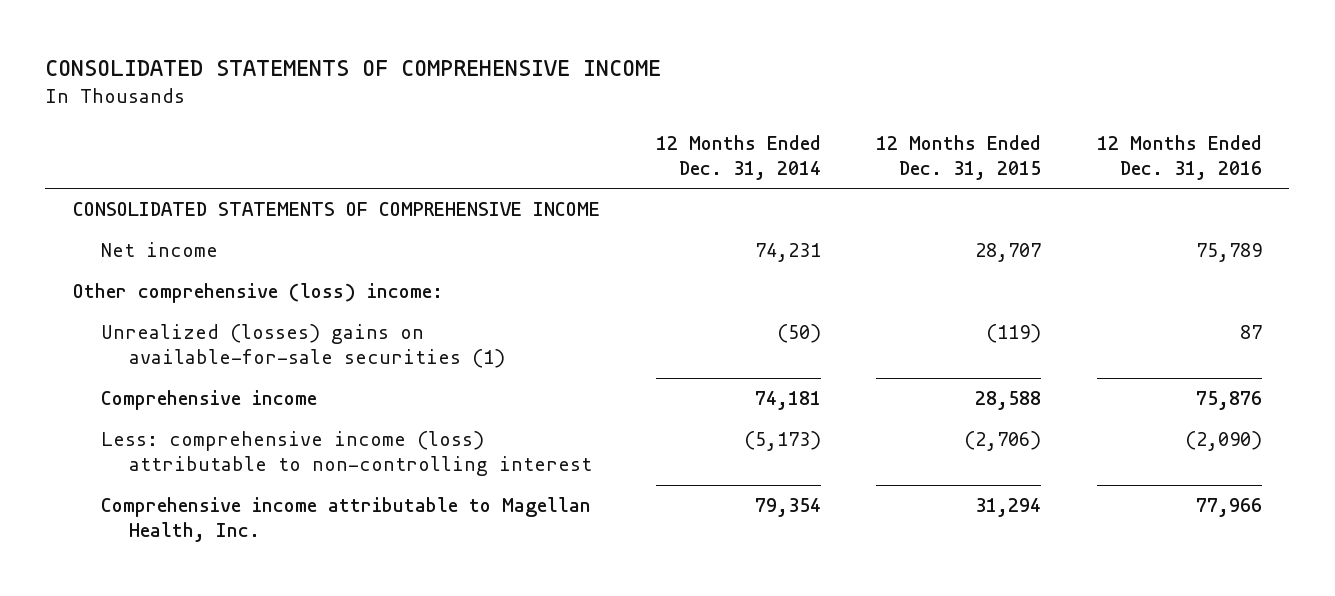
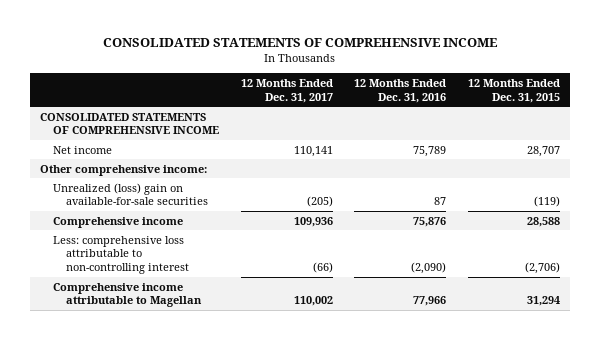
[655,134,821,180] 12 Months Ended Dec. 31, 2014 -> none
none -> [240,78,333,103] 12 Months Ended Dec. 31, 2017
[73,283,444,304] Other comprehensive (loss) income: -> [40,164,208,176] Other comprehensive income:
[101,324,506,369] Unrealized (losses) gains on available-for-sale securities (1) -> [53,182,209,206] Unrealized (loss) gain on available-for-sale securities
[101,431,593,477] Less: comprehensive income (loss) attributable to non-controlling interest -> [53,235,190,275] Less: comprehensive loss attributable to non-controlling interest
[101,497,592,543] Comprehensive income attributable to Magellan Health, Inc. -> [53,282,203,308] Comprehensive income attributable to Magellan

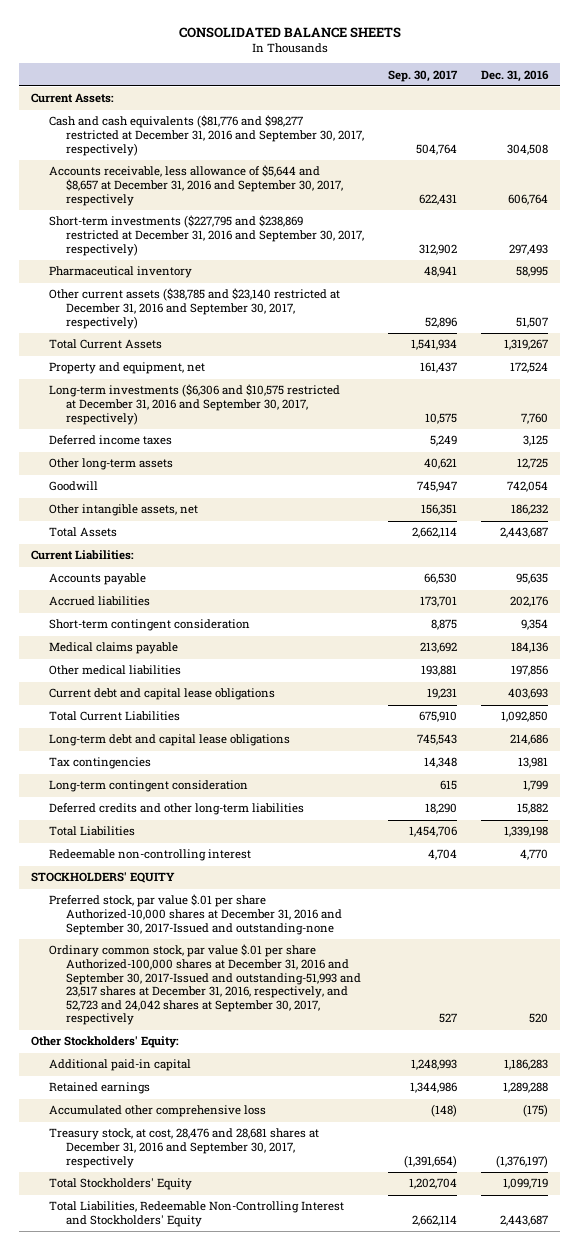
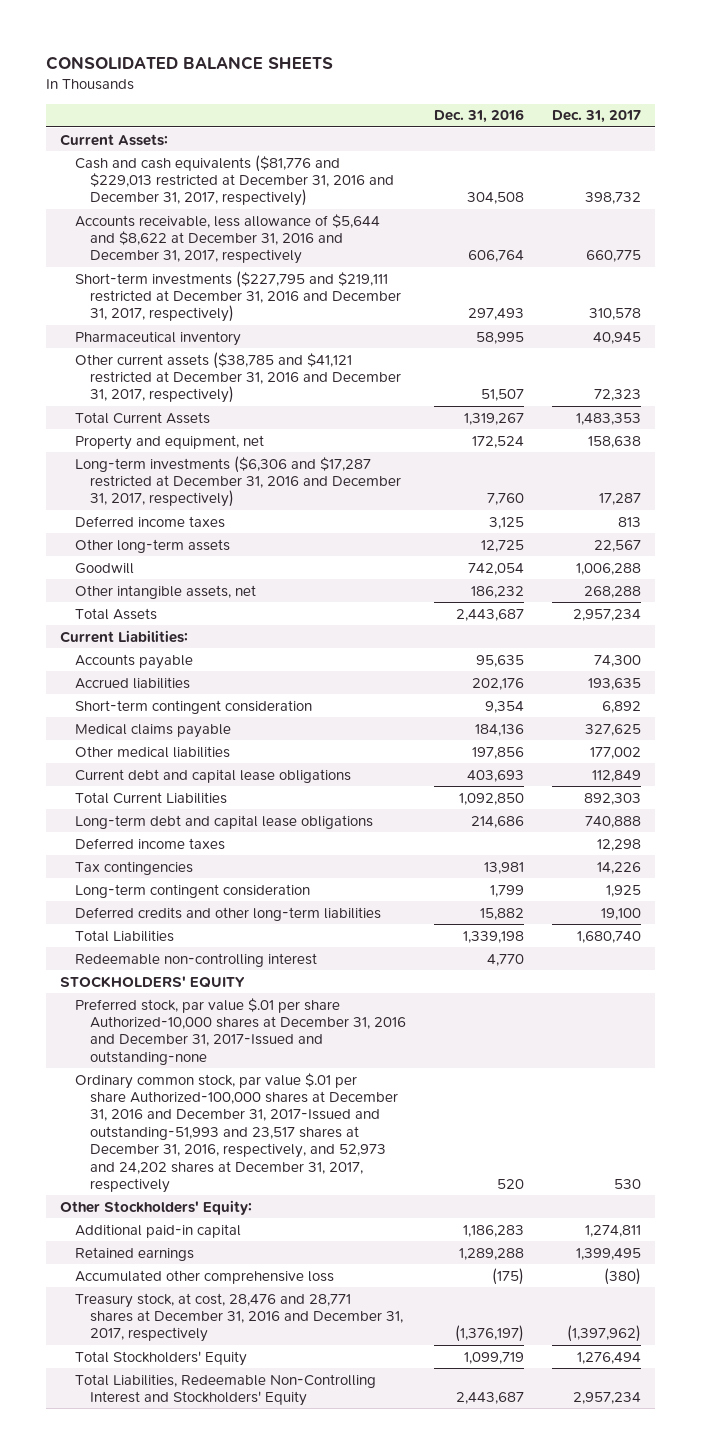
[388,69,459,82] Sep. 30, 2017 -> none
none -> [552,110,642,124] Dec. 31, 2017
[48,115,365,156] Cash and cash equivalents ($81,776 and $98,277 restricted at December 31, 2016 and September 30, 2017, respectively) -> [74,154,395,207] Cash and cash equivalents ($81,776 and $229,013 restricted at December 31, 2016 and December 31, 2017, respectively)
[48,165,344,206] Accounts receivable, less allowance of $5,644 and $8,657 at December 31, 2016 and September 30, 2017, respectively -> [74,213,380,265] Accounts receivable, less allowance of $5,644 and $8,622 at December 31, 2016 and December 31, 2017, respectively
[48,215,365,256] Short-term investments ($227,795 and $238,869 restricted at December 31, 2016 and September 30, 2017, respectively) -> [74,270,402,323] Short-term investments ($227,795 and $219,111 restricted at December 31, 2016 and December 31, 2017, respectively)
[48,288,340,329] Other current assets ($38,785 and $23,140 restricted at December 31, 2016 and September 30, 2017, respectively) -> [74,351,402,404] Other current assets ($38,785 and $41,121 restricted at December 31, 2016 and December 31, 2017, respectively)
[48,384,340,425] Long-term investments ($6,306 and $10,575 restricted at December 31, 2016 and September 30, 2017, respectively) -> [74,455,402,508] Long-term investments ($6,306 and $17,287 restricted at December 31, 2016 and December 31, 2017, respectively)
none -> [74,837,225,850] Deferred income taxes
[48,894,343,935] Preferred stock, par value $.01 per share Authorized-10,000 shares at December 31, 2016 and September 30, 2017-Issued and outstanding-none -> [74,997,407,1065] Preferred stock, par value $.01 per share Authorized-10,000 shares at December 31, 2016 and December 31, 2017-Issued and outstanding-none
[48,944,362,1026] Ordinary common stock, par value $.01 per share Authorized-100,000 shares at December 31, 2016 and September 30, 2017-Issued and outstanding-51,993 and 23,517 shares at December 31, 2016, respectively, and 52,723 and 24,042 shares at September 30, 2017, respectively -> [74,1072,399,1193] Ordinary common stock, par value $.01 per share Authorized-100,000 shares at December 31, 2016 and December 31, 2017-Issued and outstanding-51,993 and 23,517 shares at December 31, 2016, respectively, and 52,973 and 24,202 shares at December 31, 2017, respectively
[48,1128,319,1168] Treasury stock, at cost, 28,476 and 28,681 shares at December 31, 2016 and September 30, 2017, respectively -> [74,1292,404,1343] Treasury stock, at cost, 28,476 and 28,771 shares at December 31, 2016 and December 31, 2017, respectively

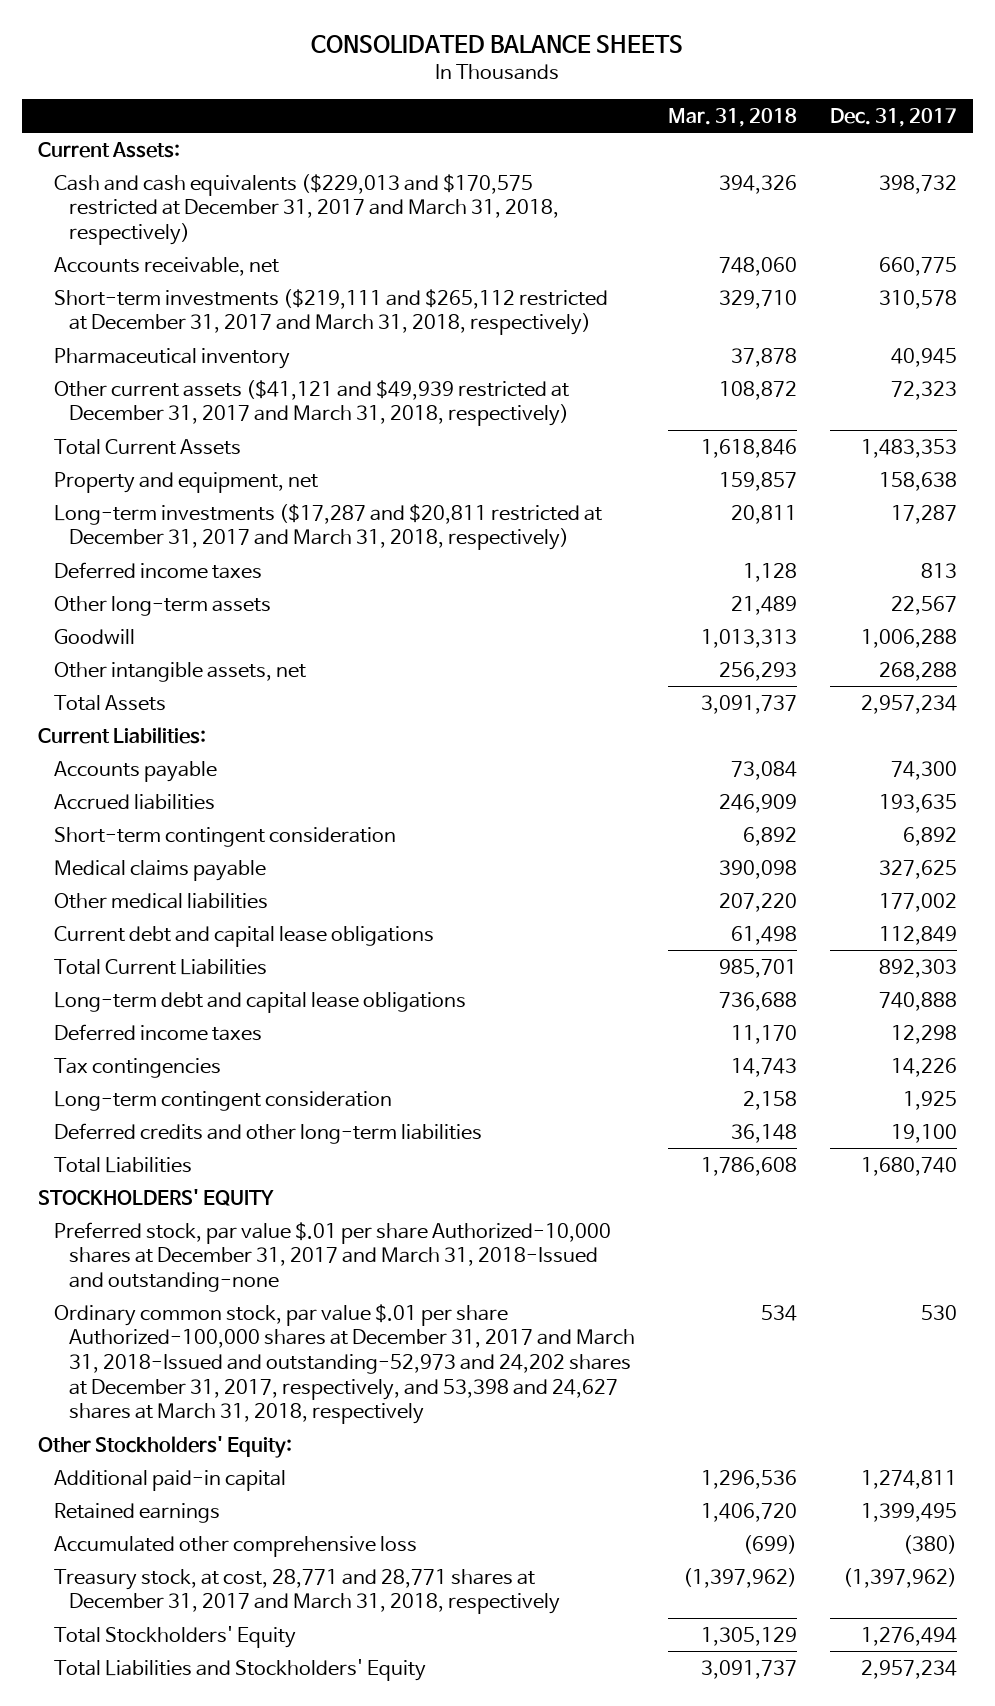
[434,109,525,124] Dec. 31, 2016 -> none
none -> [668,107,798,127] Mar. 31, 2018
[74,154,395,207] Cash and cash equivalents ($81,776 and $229,013 restricted at December 31, 2016 and December 31, 2017, respectively) -> [53,173,560,245] Cash and cash equivalents ($229,013 and $170,575 restricted at December 31, 2017 and March 31, 2018, respectively)
[74,213,380,265] Accounts receivable, less allowance of $5,644 and $8,622 at December 31, 2016 and December 31, 2017, respectively -> [53,256,279,276] Accounts receivable, net
[74,270,402,323] Short-term investments ($227,795 and $219,111 restricted at December 31, 2016 and December 31, 2017, respectively) -> [53,288,608,336] Short-term investments ($219,111 and $265,112 restricted at December 31, 2017 and March 31, 2018, respectively)
[74,351,402,404] Other current assets ($38,785 and $41,121 restricted at December 31, 2016 and December 31, 2017, respectively) -> [53,379,570,427] Other current assets ($41,121 and $49,939 restricted at December 31, 2017 and March 31, 2018, respectively)
[74,455,402,508] Long-term investments ($6,306 and $17,287 restricted at December 31, 2016 and December 31, 2017, respectively) -> [53,503,602,551] Long-term investments ($17,287 and $20,811 restricted at December 31, 2017 and March 31, 2018, respectively)
[74,952,317,967] Redeemable non-controlling interest -> none
[74,997,407,1065] Preferred stock, par value $.01 per share Authorized-10,000 shares at December 31, 2016 and December 31, 2017-Issued and outstanding-none -> [53,1221,611,1292] Preferred stock, par value $.01 per share Authorized-10,000 shares at December 31, 2017 and March 31, 2018-Issued and outstanding-none
[74,1072,399,1193] Ordinary common stock, par value $.01 per share Authorized-100,000 shares at December 31, 2016 and December 31, 2017-Issued and outstanding-51,993 and 23,517 shares at December 31, 2016, respectively, and 52,973 and 24,202 shares at December 31, 2017, respectively -> [53,1303,636,1425] Ordinary common stock, par value $.01 per share Authorized-100,000 shares at December 31, 2017 and March 31, 2018-Issued and outstanding-52,973 and 24,202 shares at December 31, 2017, respectively, and 53,398 and 24,627 shares at March 31, 2018, respectively
[74,1292,404,1343] Treasury stock, at cost, 28,476 and 28,771 shares at December 31, 2016 and December 31, 2017, respectively -> [53,1568,561,1615] Treasury stock, at cost, 28,771 and 28,771 shares at December 31, 2017 and March 31, 2018, respectively
[74,1373,376,1406] Total Liabilities, Redeemable Non-Controlling Interest and Stockholders' Equity -> [53,1658,426,1681] Total Liabilities and Stockholders' Equity

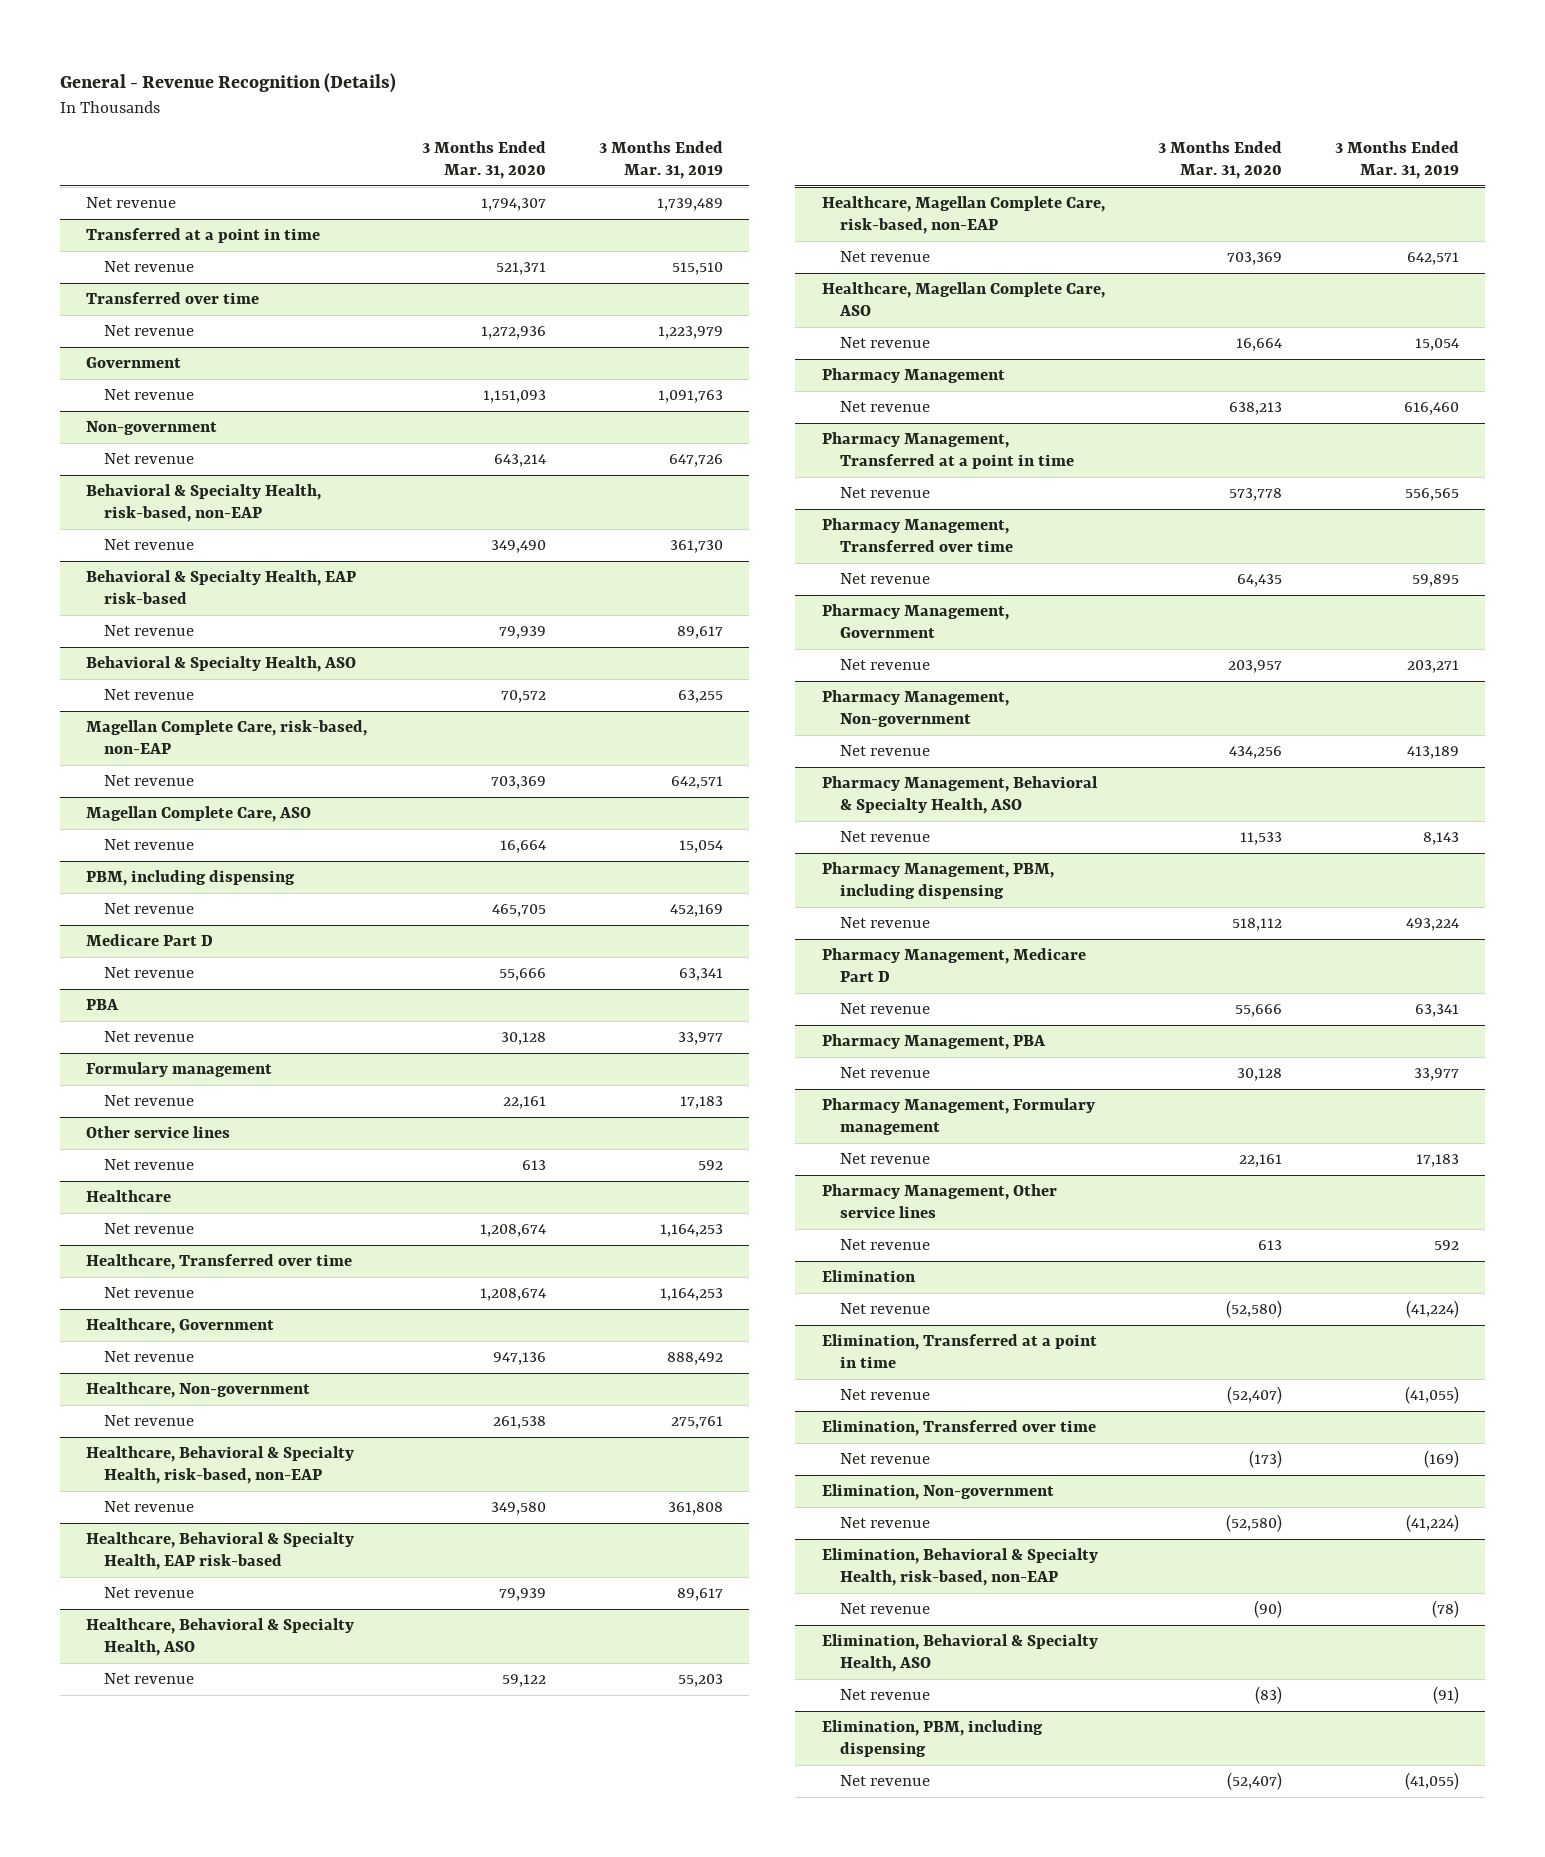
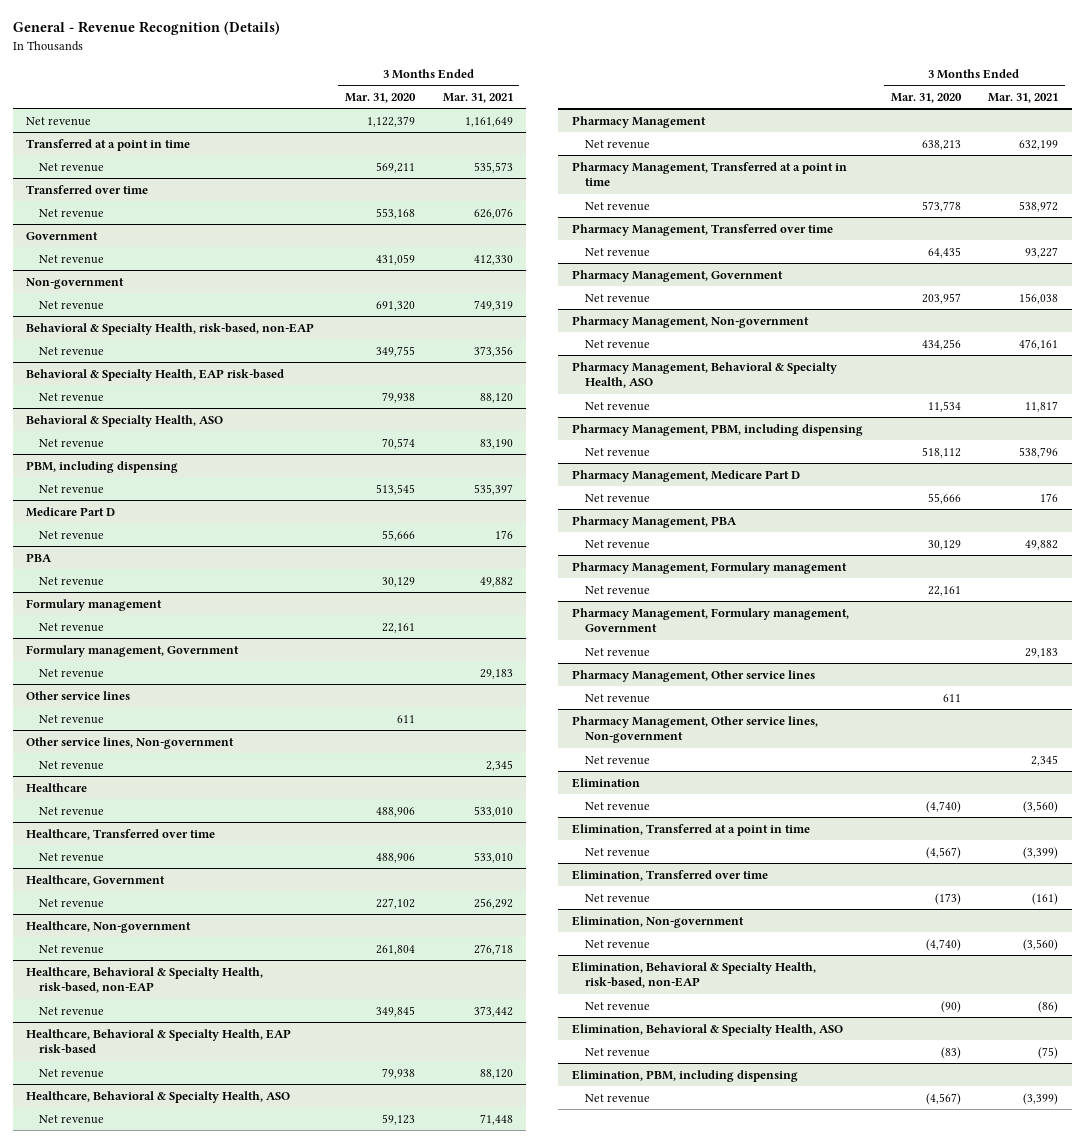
[598,141,723,179] 3 Months Ended Mar. 31, 2019 -> none
none -> [442,92,513,103] Mar. 31, 2021
[481,198,547,212] 1,794,307 -> [367,115,416,127] 1,122,379
[496,262,547,276] 521,371 -> [376,161,416,173] 569,211
[481,326,547,340] 1,272,936 -> [376,207,416,219] 553,168
[483,390,547,404] 1,151,093 -> [376,253,416,265] 431,059
[494,454,547,468] 643,214 -> [376,300,416,311] 691,320
[491,540,547,554] 349,490 -> [376,345,416,357] 349,755
[499,626,547,640] 79,939 -> [382,391,416,403] 79,938
[86,720,368,755] Magellan Complete Care, risk-based, non-EAP -> none
[104,775,195,787] Net revenue -> none
[86,806,312,823] Magellan Complete Care, ASO -> none
[104,839,195,851] Net revenue -> none
[501,690,547,704] 70,572 -> [382,437,416,449] 70,574
[492,904,547,918] 465,705 -> [376,483,416,495] 513,545
[501,1032,547,1046] 30,128 -> [382,576,416,587] 30,129
none -> [26,644,240,657] Formulary management, Government
none -> [39,668,105,678] Net revenue
[522,1160,547,1171] 613 -> [397,714,416,723] 611
none -> [26,736,235,749] Other service lines, Non-government
none -> [39,760,105,770] Net revenue
[480,1224,547,1238] 1,208,674 -> [376,806,416,817] 488,906
[480,1288,547,1302] 1,208,674 -> [376,852,416,863] 488,906
[493,1352,547,1366] 947,136 -> [376,897,416,909] 227,102
[493,1416,547,1430] 261,538 -> [376,944,416,955] 261,804
[491,1502,547,1516] 349,580 -> [376,1005,416,1017] 349,845
[499,1588,547,1602] 79,939 -> [382,1067,416,1079] 79,938
[821,196,1105,235] Healthcare, Magellan Complete Care, risk-based, non-EAP -> none
[839,251,930,263] Net revenue -> none
[821,282,1105,317] Healthcare, Magellan Complete Care, ASO -> none
[839,337,930,349] Net revenue -> none
[502,1674,547,1688] 59,122 -> [382,1113,416,1125] 59,123
[1239,832,1282,846] 11,533 -> [927,400,961,412] 11,534
[1236,1068,1282,1082] 30,128 -> [927,539,961,550] 30,129
none -> [571,607,849,633] Pharmacy Management, Formulary management, Government
none -> [584,647,650,657] Net revenue
[1257,1240,1282,1251] 613 -> [942,693,961,702] 611
none -> [571,715,818,744] Pharmacy Management, Other service lines, Non-government
none -> [584,755,650,765] Net revenue
[1225,1300,1282,1319] (52,580) -> [925,800,961,813] (4,740)
[1226,1386,1282,1405] (52,407) -> [925,846,961,859] (4,567)
[1225,1514,1282,1533] (52,580) -> [925,938,961,951] (4,740)
[1226,1772,1282,1791] (52,407) -> [925,1092,961,1105] (4,567)

